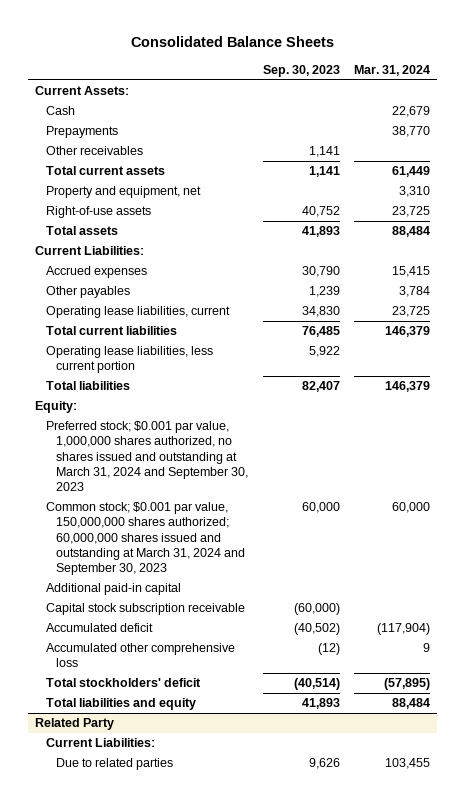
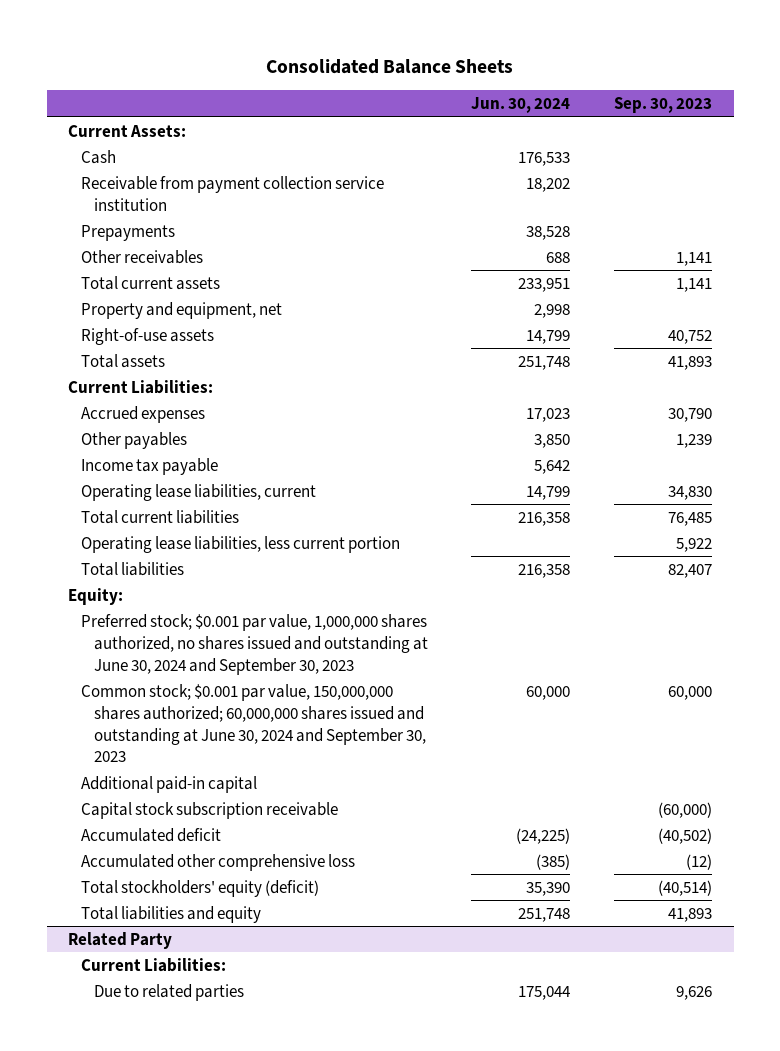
[354,65,431,77] Mar. 31, 2024 -> none
none -> [471,97,571,114] Jun. 30, 2024
none -> [81,175,385,211] Receivable from payment collection service institution
none -> [81,457,219,475] Income tax payable
[45,421,249,492] Preferred stock; $0.001 par value, 1,000,000 shares authorized, no shares issued and outstanding at March 31, 2024 and September 30, 2023 -> [81,613,428,675] Preferred stock; $0.001 par value, 1,000,000 shares authorized, no shares issued and outstanding at June 30, 2024 and September 30, 2023
[45,502,246,576] Common stock; $0.001 par value, 150,000,000 shares authorized; 60,000,000 shares issued and outstanding at March 31, 2024 and September 30, 2023 -> [81,683,426,763] Common stock; $0.001 par value, 150,000,000 shares authorized; 60,000,000 shares issued and outstanding at June 30, 2024 and September 30, 2023
[45,678,201,688] Total stockholders' deficit -> [81,879,320,897] Total stockholders' equity (deficit)

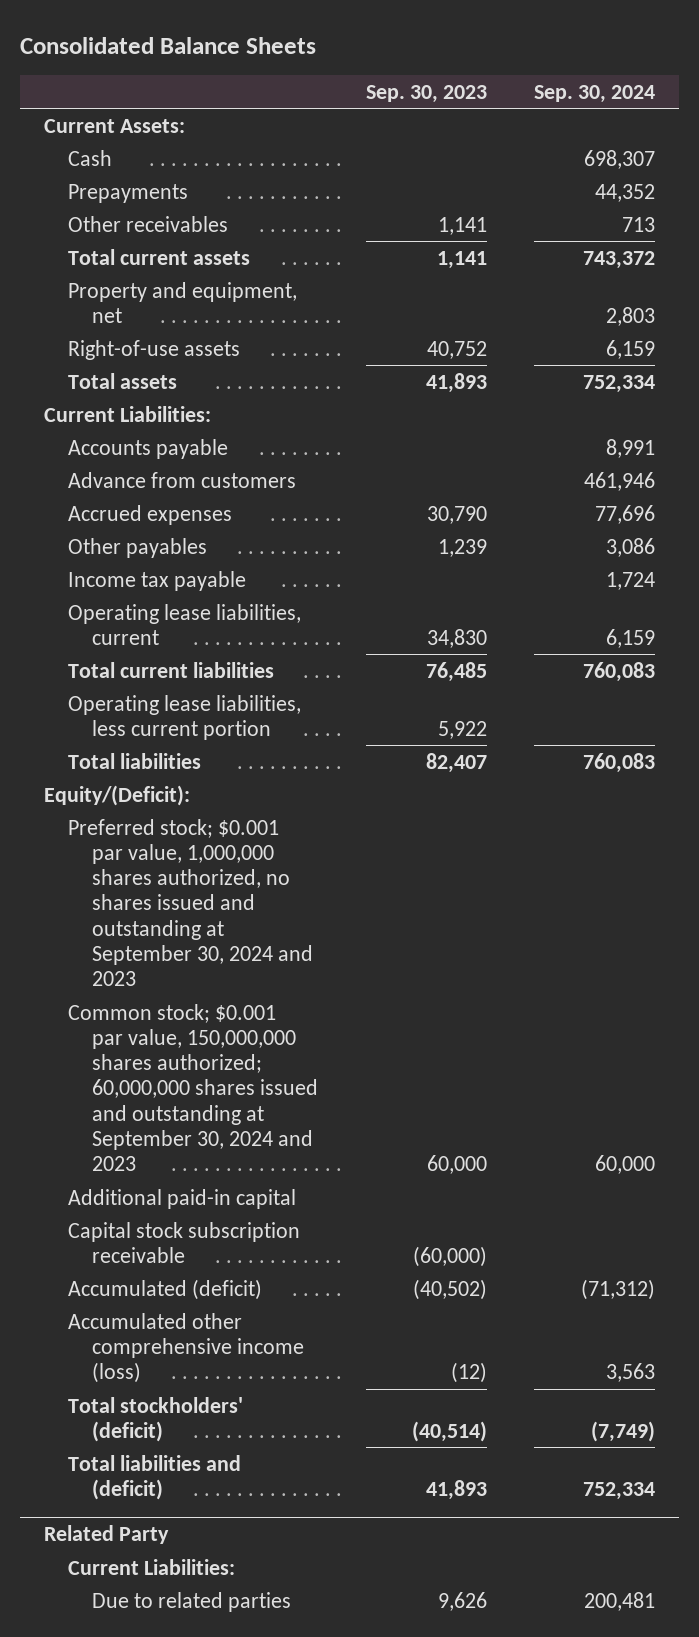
[471,97,571,114] Jun. 30, 2024 -> none
none -> [534,84,656,103] Sep. 30, 2024
[81,175,385,211] Receivable from payment collection service institution -> none
none -> [67,438,228,459] Accounts payable
none -> [67,471,296,488] Advance from customers
[68,587,124,605] Equity: -> [43,784,190,806] Equity/(Deficit):
[81,613,428,675] Preferred stock; $0.001 par value, 1,000,000 shares authorized, no shares issued and outstanding at June 30, 2024 and September 30, 2023 -> [67,818,314,987] Preferred stock; $0.001 par value, 1,000,000 shares authorized, no shares issued and outstanding at September 30, 2024 and 2023
[81,683,426,763] Common stock; $0.001 par value, 150,000,000 shares authorized; 60,000,000 shares issued and outstanding at June 30, 2024 and September 30, 2023 -> [67,1003,319,1172] Common stock; $0.001 par value, 150,000,000 shares authorized; 60,000,000 shares issued and outstanding at September 30, 2024 and 2023
[81,827,222,842] Accumulated deficit -> [67,1278,262,1300] Accumulated (deficit)
[81,853,356,871] Accumulated other comprehensive loss -> [67,1312,305,1384] Accumulated other comprehensive income (loss)
[81,879,320,897] Total stockholders' equity (deficit) -> [67,1396,243,1442] Total stockholders' (deficit)
[81,905,262,923] Total liabilities and equity -> [67,1454,241,1500] Total liabilities and (deficit)

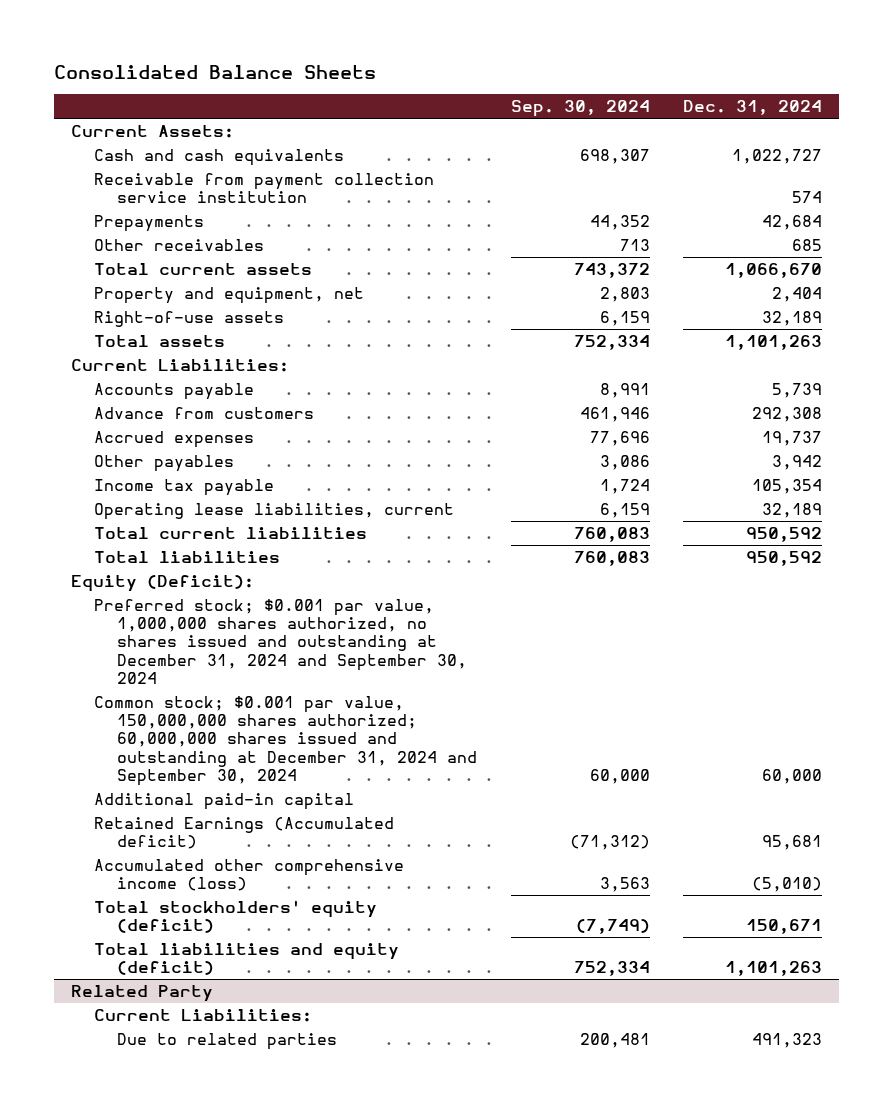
[365,84,487,103] Sep. 30, 2023 -> none
none -> [682,100,822,116] Dec. 31, 2024
[67,149,112,166] Cash -> [93,148,344,166] Cash and cash equivalents
none -> [93,172,434,204] Receivable from payment collection service institution
[67,694,301,740] Operating lease liabilities, less current portion -> none
[43,784,190,806] Equity/(Deficit): -> [70,574,254,592] Equity (Deficit):
[67,818,314,987] Preferred stock; $0.001 par value, 1,000,000 shares authorized, no shares issued and outstanding at September 30, 2024 and 2023 -> [93,598,468,684] Preferred stock; $0.001 par value, 1,000,000 shares authorized, no shares issued and outstanding at December 31, 2024 and September 30, 2024
[67,1003,319,1172] Common stock; $0.001 par value, 150,000,000 shares authorized; 60,000,000 shares issued and outstanding at September 30, 2024 and 2023 -> [93,695,478,786] Common stock; $0.001 par value, 150,000,000 shares authorized; 60,000,000 shares issued and outstanding at December 31, 2024 and September 30, 2024
[67,1221,300,1263] Capital stock subscription receivable -> none
[67,1278,262,1300] Accumulated (deficit) -> [93,816,394,850] Retained Earnings (Accumulated deficit)
[67,1396,243,1442] Total stockholders' (deficit) -> [93,899,377,934] Total stockholders' equity (deficit)
[67,1454,241,1500] Total liabilities and (deficit) -> [93,942,399,976] Total liabilities and equity (deficit)

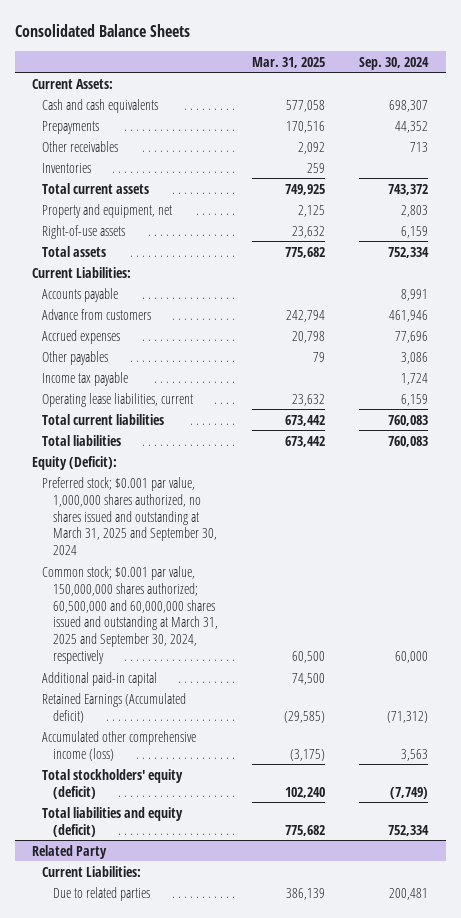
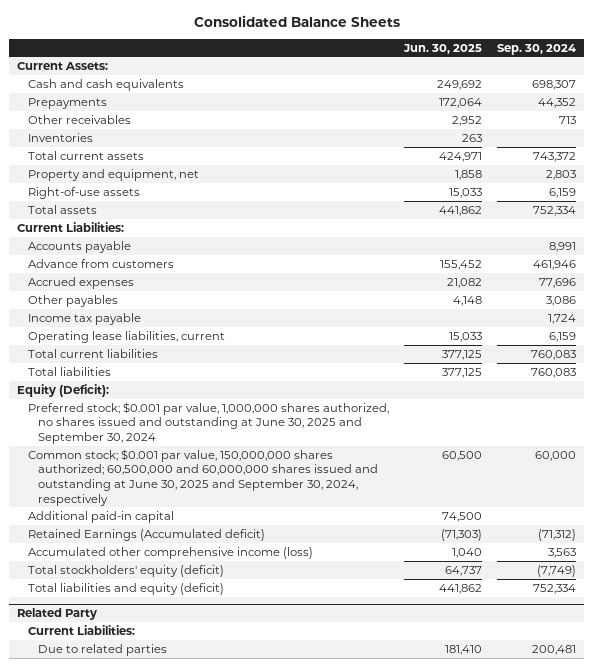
[251,56,325,68] Mar. 31, 2025 -> none
none -> [403,43,483,54] Jun. 30, 2025
[42,476,217,556] Preferred stock; $0.001 par value, 1,000,000 shares authorized, no shares issued and outstanding at March 31, 2025 and September 30, 2024 -> [27,401,389,445] Preferred stock; $0.001 par value, 1,000,000 shares authorized, no shares issued and outstanding at June 30, 2025 and September 30, 2024
[42,565,218,665] Common stock; $0.001 par value, 150,000,000 shares authorized; 60,500,000 and 60,000,000 shares issued and outstanding at March 31, 2025 and September 30, 2024, respectively -> [27,448,379,506] Common stock; $0.001 par value, 150,000,000 shares authorized; 60,500,000 and 60,000,000 shares issued and outstanding at June 30, 2025 and September 30, 2024, respectively

